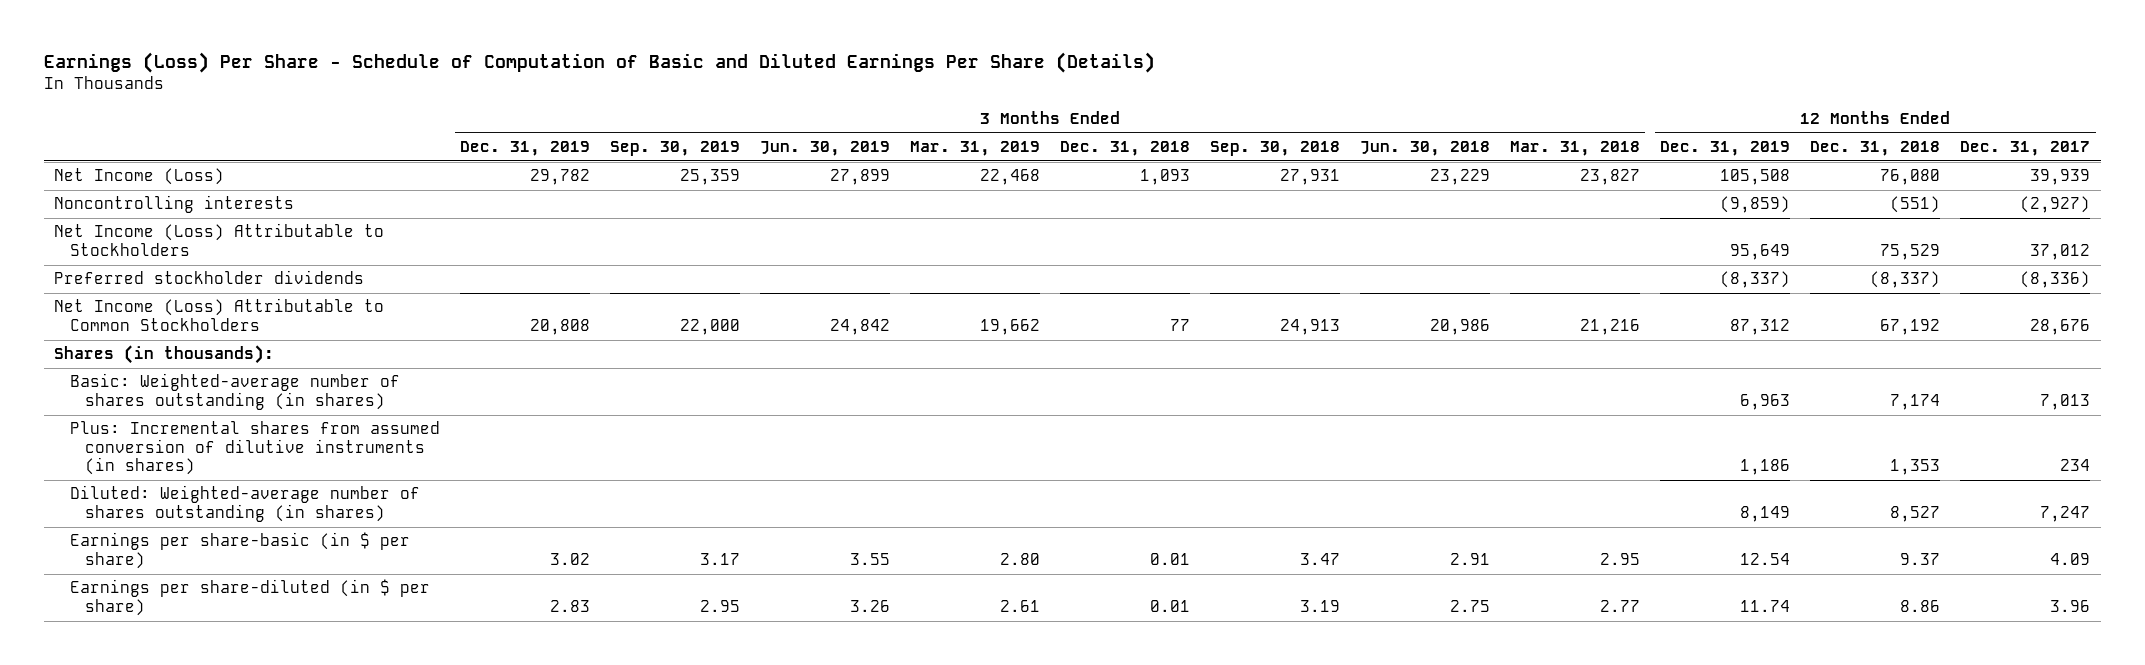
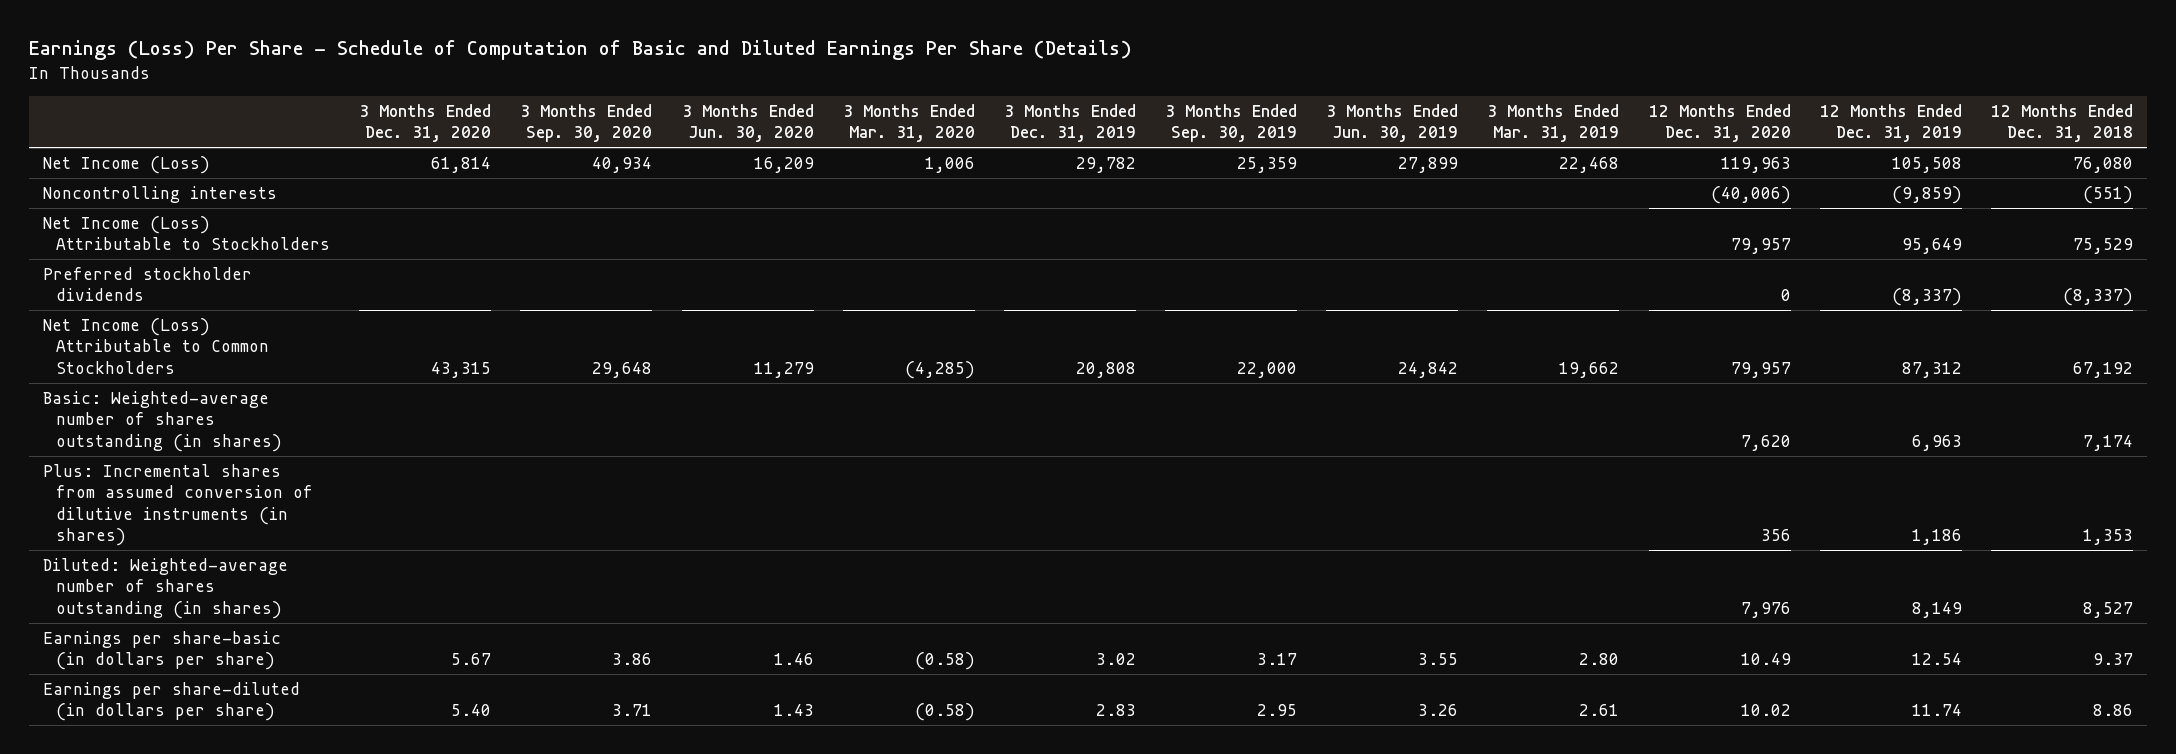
[1060,141,1191,157] Dec. 31, 2018 -> none
[1210,141,1341,157] Sep. 30, 2018 -> none
[1360,141,1491,157] Jun. 30, 2018 -> none
[1510,141,1641,157] Mar. 31, 2018 -> none
[1960,141,2091,157] Dec. 31, 2017 -> none
none -> [359,103,492,143] 3 Months Ended Dec. 31, 2020
none -> [520,103,653,143] 3 Months Ended Sep. 30, 2020
none -> [681,103,814,143] 3 Months Ended Jun. 30, 2020
none -> [842,103,975,143] 3 Months Ended Mar. 31, 2020
none -> [1648,103,1791,143] 12 Months Ended Dec. 31, 2020
[54,345,275,365] Shares (in thousands): -> none
[69,532,410,569] Earnings per share-basic (in $ per share) -> [43,630,282,671] Earnings per share-basic (in dollars per share)
[69,579,430,616] Earnings per share-diluted (in $ per share) -> [43,681,301,722] Earnings per share-diluted (in dollars per share)

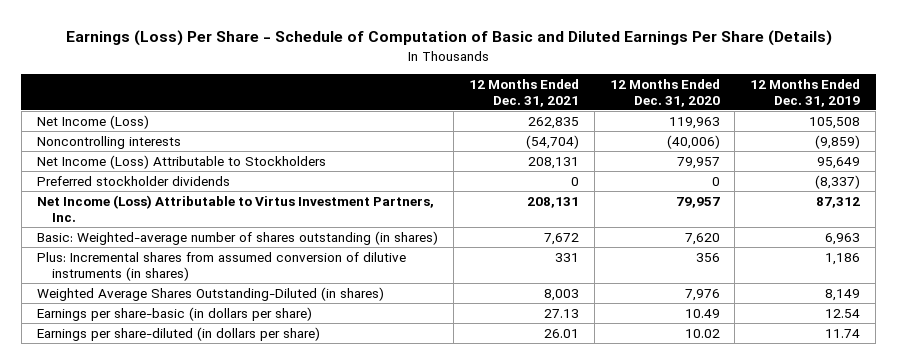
[359,103,492,143] 3 Months Ended Dec. 31, 2020 -> none
[520,103,653,143] 3 Months Ended Sep. 30, 2020 -> none
[681,103,814,143] 3 Months Ended Jun. 30, 2020 -> none
[842,103,975,143] 3 Months Ended Mar. 31, 2020 -> none
[1003,103,1136,143] 3 Months Ended Dec. 31, 2019 -> none
[1165,103,1298,143] 3 Months Ended Sep. 30, 2019 -> none
[1326,103,1459,143] 3 Months Ended Jun. 30, 2019 -> none
[1487,103,1620,143] 3 Months Ended Mar. 31, 2019 -> none
[1990,103,2133,143] 12 Months Ended Dec. 31, 2018 -> none
none -> [468,78,579,107] 12 Months Ended Dec. 31, 2021
[43,317,270,374] Net Income (Loss) Attributable to Common Stockholders -> [36,194,434,222] Net Income (Loss) Attributable to Virtus Investment Partners, Inc.
[43,557,289,619] Diluted: Weighted-average number of shares outstanding (in shares) -> [36,286,384,301] Weighted Average Shares Outstanding-Diluted (in shares)

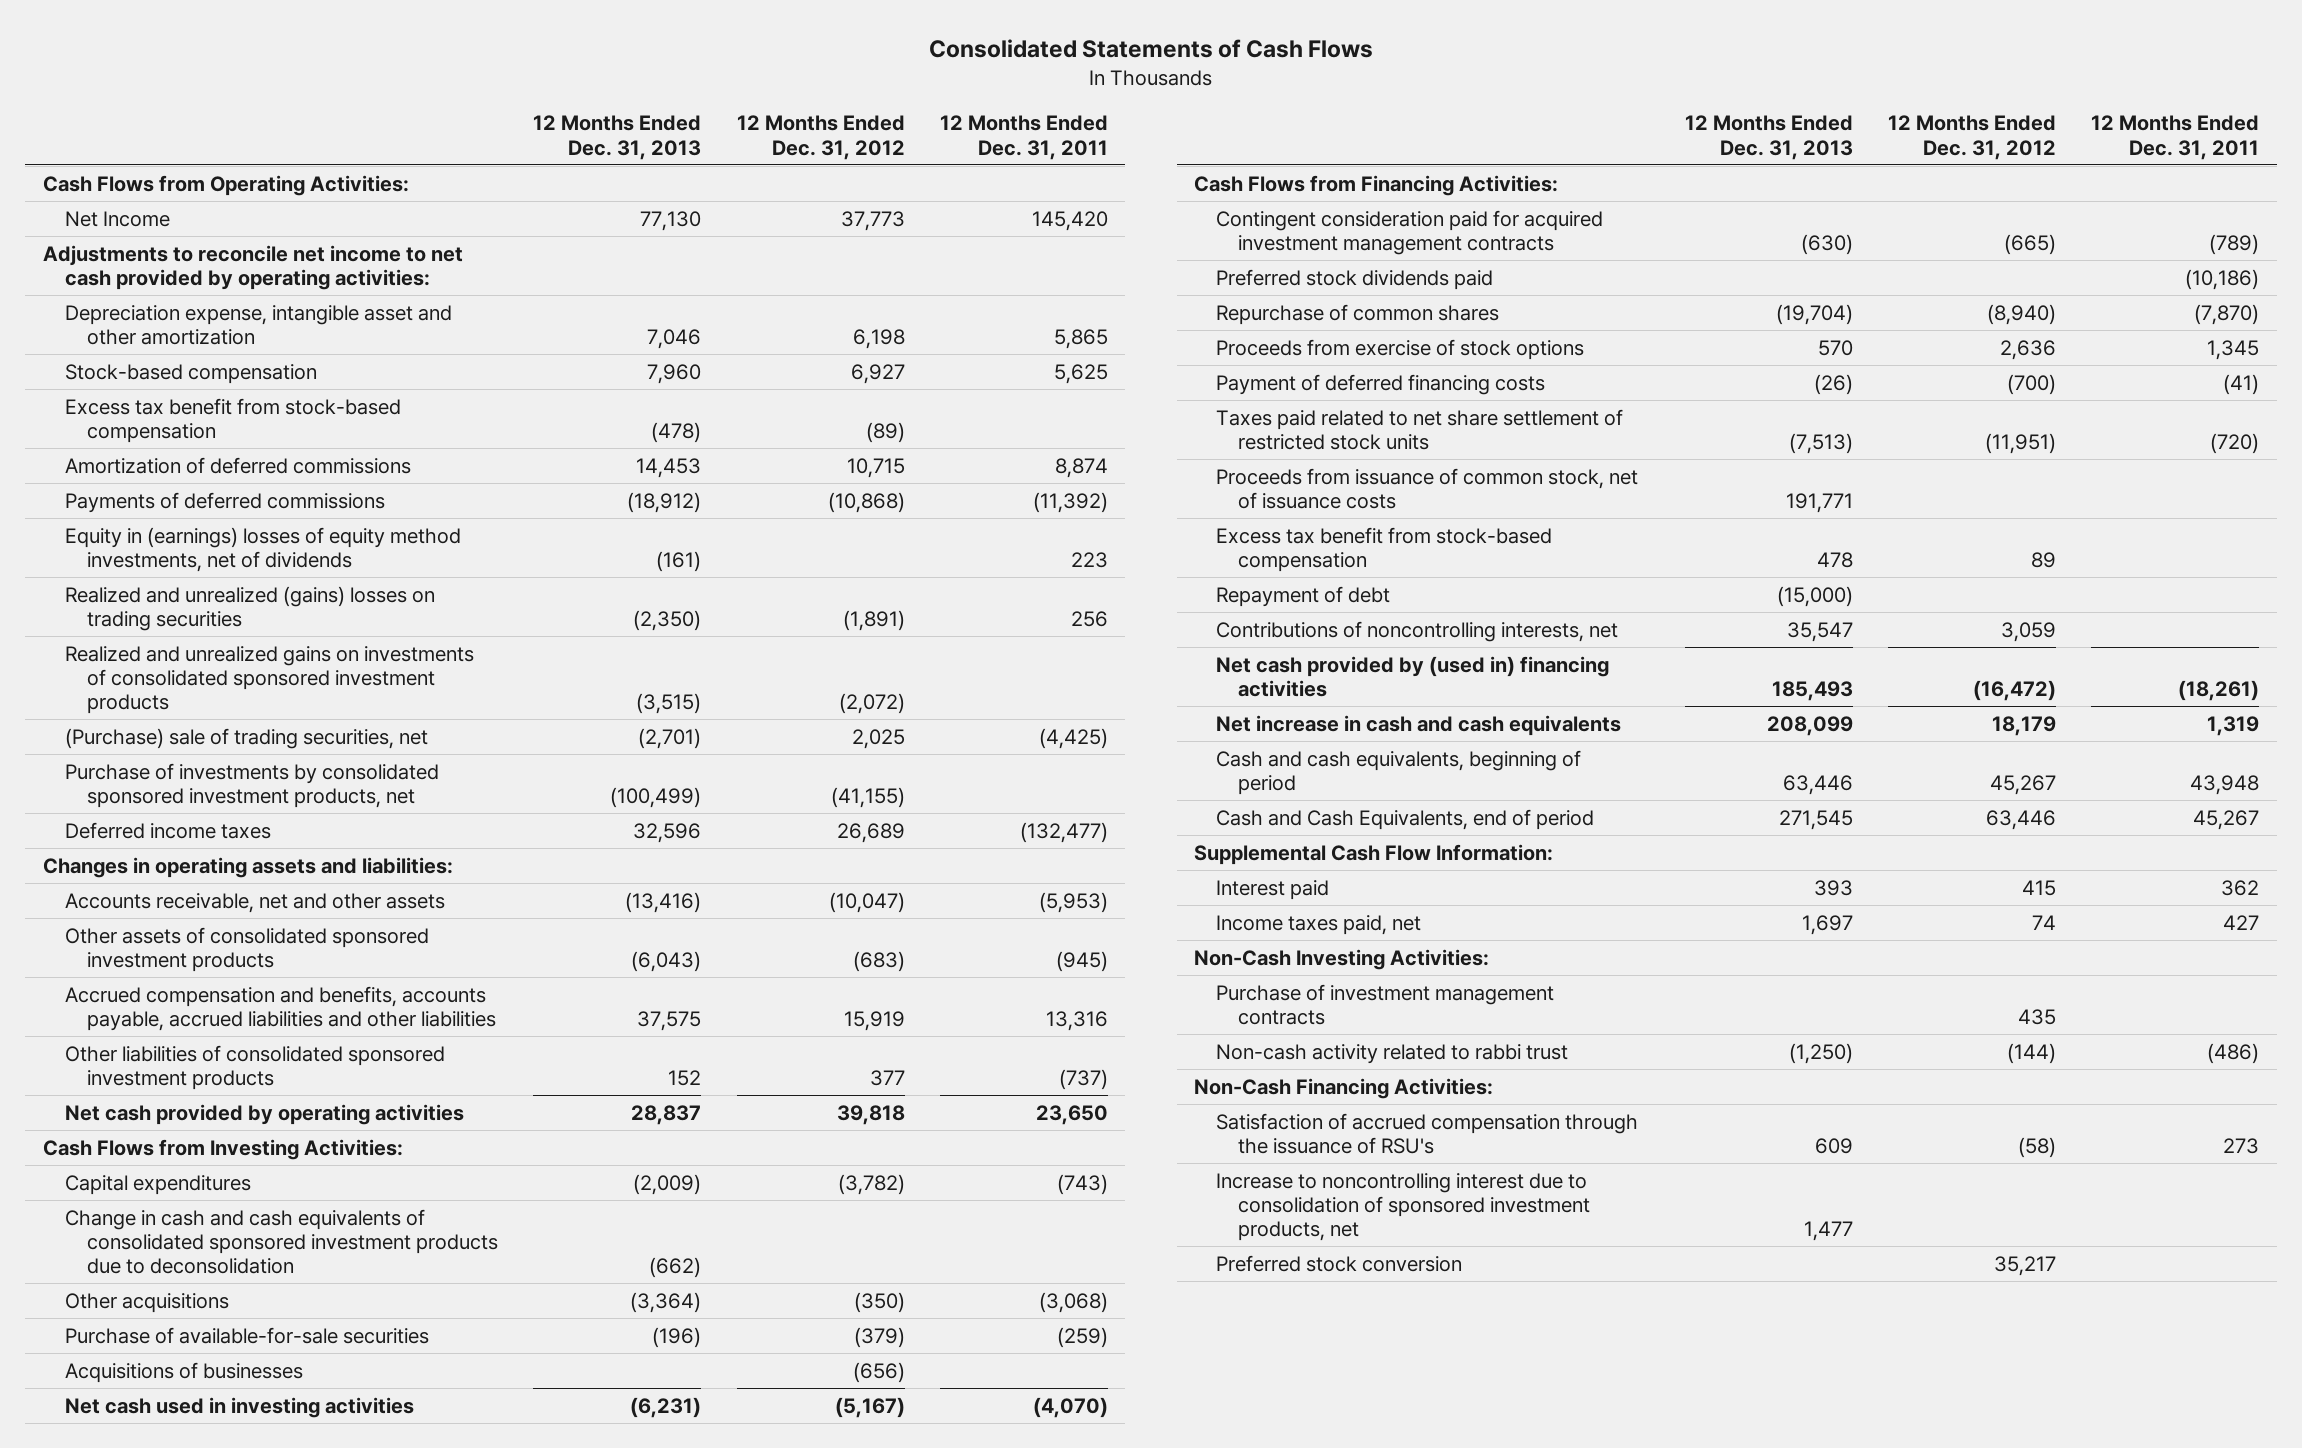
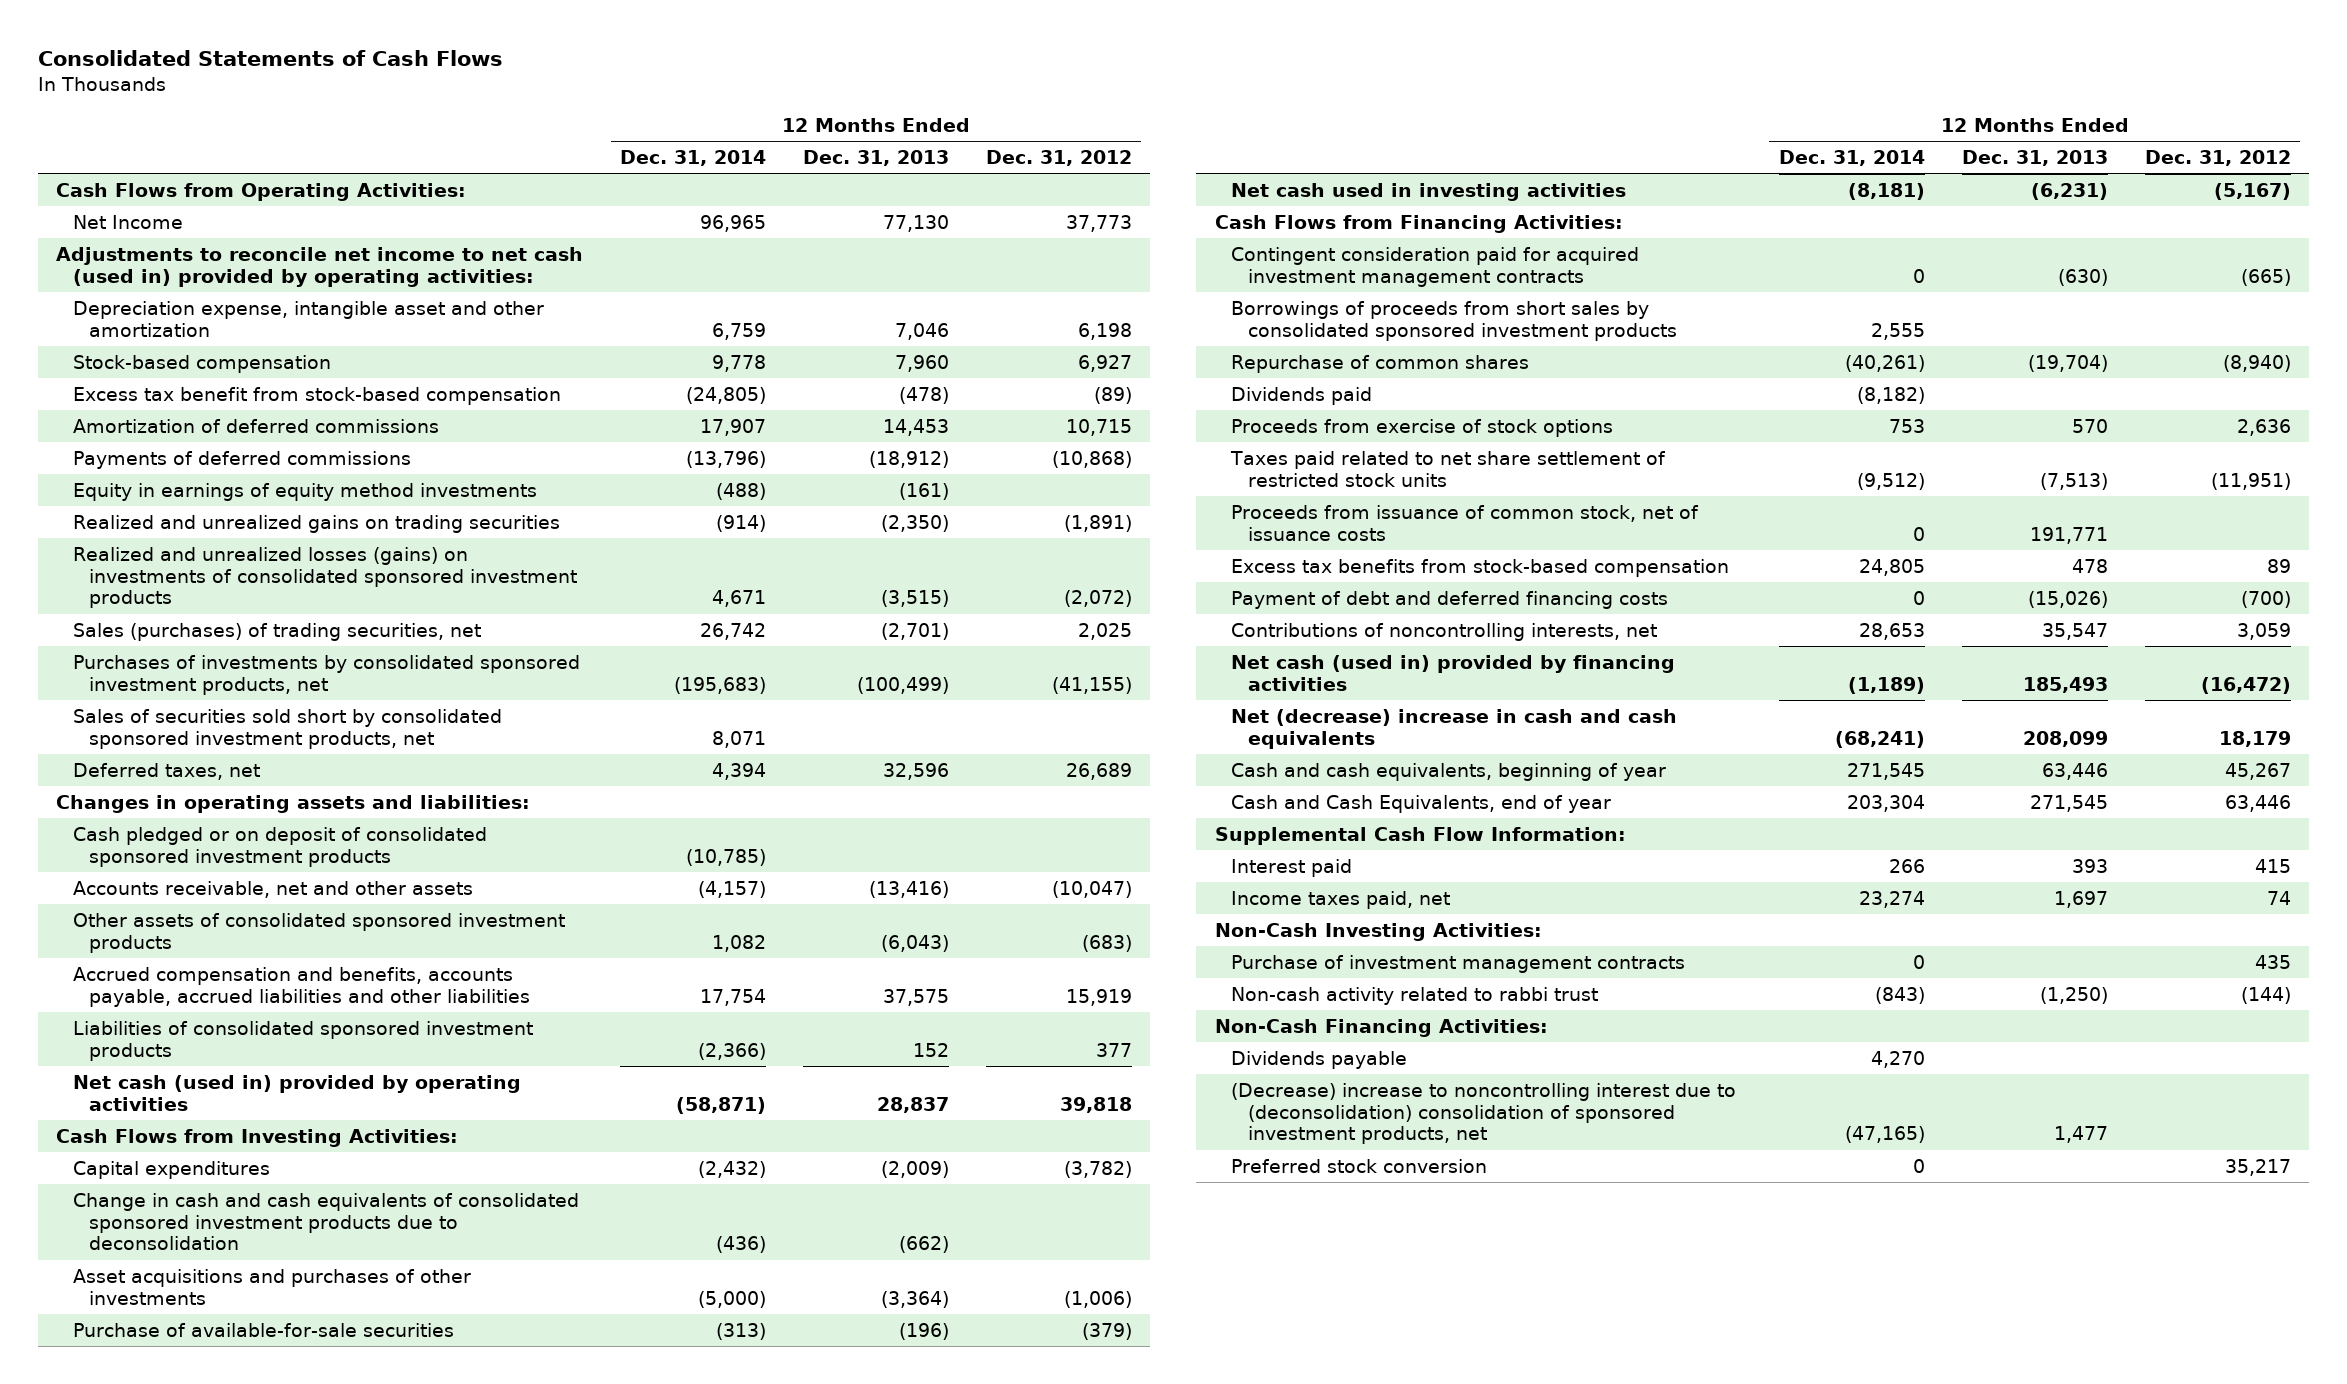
[939,115,1108,160] 12 Months Ended Dec. 31, 2011 -> none
none -> [619,150,766,167] Dec. 31, 2014
[43,244,464,291] Adjustments to reconcile net income to net cash provided by operating activities: -> [56,246,584,287] Adjustments to reconcile net income to net cash (used in) provided by operating activities:
[65,526,462,573] Equity in (earnings) losses of equity method investments, net of dividends -> [72,482,537,501] Equity in earnings of equity method investments
[65,585,436,632] Realized and unrealized (gains) losses on trading securities -> [72,514,560,533] Realized and unrealized gains on trading securities
[65,645,475,715] Realized and unrealized gains on investments of consolidated sponsored investment products -> [72,546,578,609] Realized and unrealized losses (gains) on investments of consolidated sponsored investment products
[65,727,429,749] (Purchase) sale of trading securities, net -> [72,622,481,641] Sales (purchases) of trading securities, net
[65,762,440,809] Purchase of investments by consolidated sponsored investment products, net -> [72,654,580,695] Purchases of investments by consolidated sponsored investment products, net
none -> [72,708,502,749] Sales of securities sold short by consolidated sponsored investment products, net
[65,821,272,839] Deferred income taxes -> [72,762,260,780] Deferred taxes, net
none -> [72,826,487,867] Cash pledged or on deposit of consolidated sponsored investment products
[65,1044,446,1091] Other liabilities of consolidated sponsored investment products -> [72,1020,533,1061] Liabilities of consolidated sponsored investment products
[65,1103,465,1125] Net cash provided by operating activities -> [72,1074,521,1111] Net cash (used in) provided by operating activities
[65,1292,230,1313] Other acquisitions -> none
none -> [72,1268,471,1305] Asset acquisitions and purchases of other investments
[65,1361,304,1383] Acquisitions of businesses -> none
[1216,268,1494,290] Preferred stock dividends paid -> none
none -> [1231,300,1678,341] Borrowings of proceeds from short sales by consolidated sponsored investment products
none -> [1231,386,1373,405] Dividends paid
[1216,373,1546,395] Payment of deferred financing costs -> none
[1216,585,1391,607] Repayment of debt -> none
[1216,526,1553,573] Excess tax benefit from stock-based compensation -> [1231,558,1730,577] Excess tax benefits from stock-based compensation
none -> [1231,590,1669,609] Payment of debt and deferred financing costs
[1216,655,1610,698] Net cash provided by (used in) financing activities -> [1231,654,1676,691] Net cash (used in) provided by financing activities
[1216,714,1622,736] Net increase in cash and cash equivalents -> [1231,708,1678,749] Net (decrease) increase in cash and cash equivalents
[1216,749,1582,796] Cash and cash equivalents, beginning of period -> [1231,762,1667,781] Cash and cash equivalents, beginning of year
[1216,808,1595,830] Cash and Cash Equivalents, end of period -> [1231,794,1612,813] Cash and Cash Equivalents, end of year
[1216,1112,1639,1155] Satisfaction of accrued compensation through the issuance of RSU's -> none
none -> [1231,1050,1408,1069] Dividends payable
[1216,1172,1591,1242] Increase to noncontrolling interest due to consolidation of sponsored investment products, net -> [1231,1082,1737,1145] (Decrease) increase to noncontrolling interest due to (deconsolidation) consolidation of sponsored investment products, net

